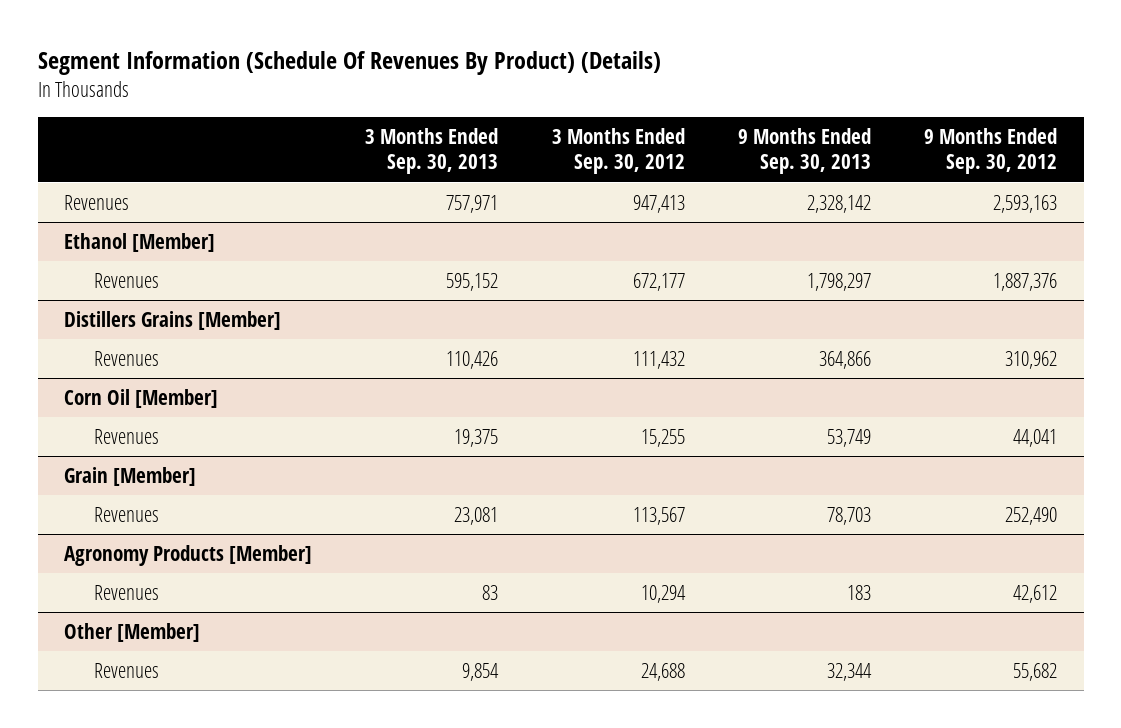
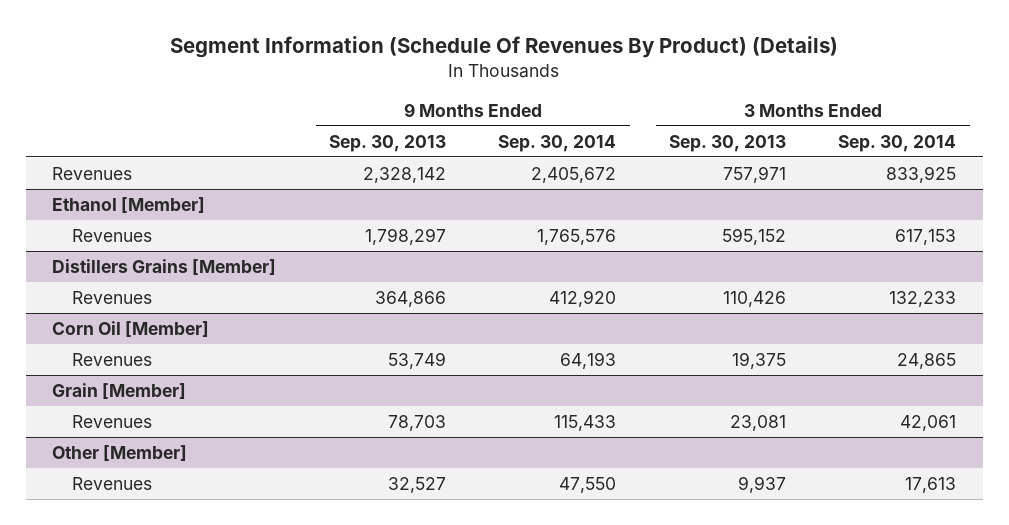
[551,127,685,175] 3 Months Ended Sep. 30, 2012 -> none
[924,127,1058,175] 9 Months Ended Sep. 30, 2012 -> none
none -> [498,134,617,152] Sep. 30, 2014
none -> [838,134,957,152] Sep. 30, 2014
[64,544,313,566] Agronomy Products [Member] -> none
[93,584,159,600] Revenues -> none
[462,662,500,681] 9,854 -> [737,475,786,493] 9,937
[826,662,872,681] 32,344 -> [387,476,446,493] 32,527

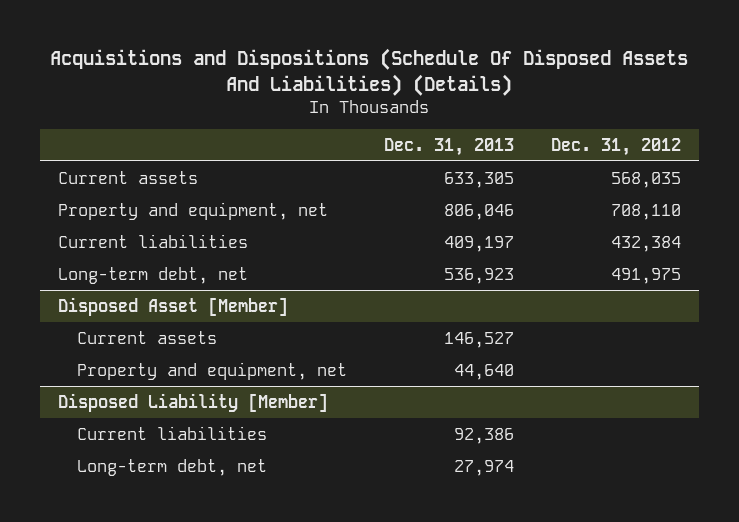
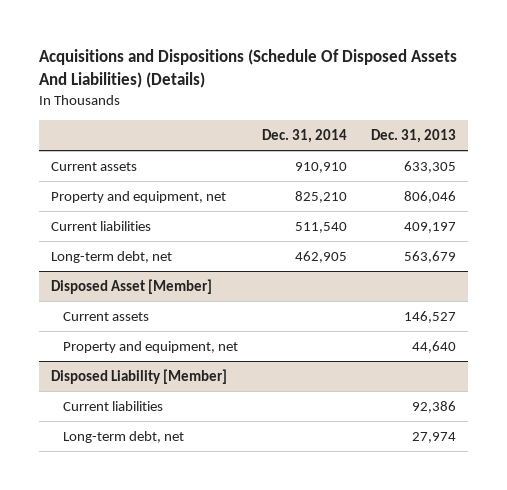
[550,137,681,156] Dec. 31, 2012 -> none
none -> [261,128,347,143] Dec. 31, 2014
[443,267,514,284] 536,923 -> [403,250,456,263] 563,679

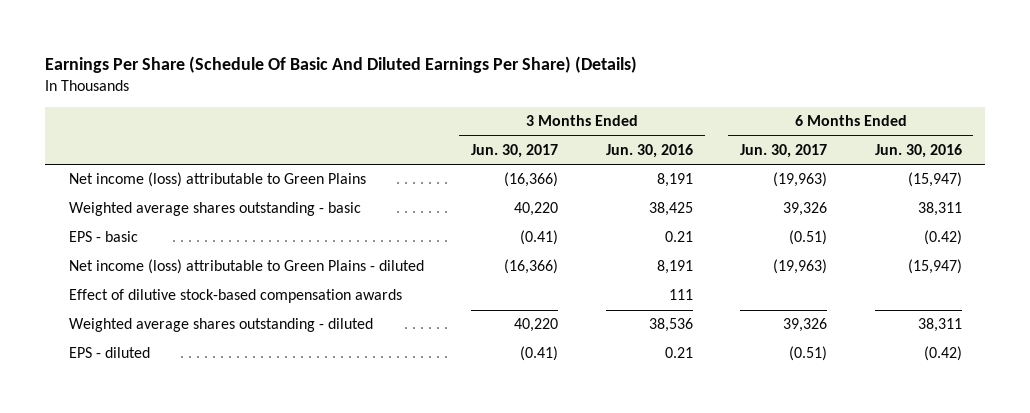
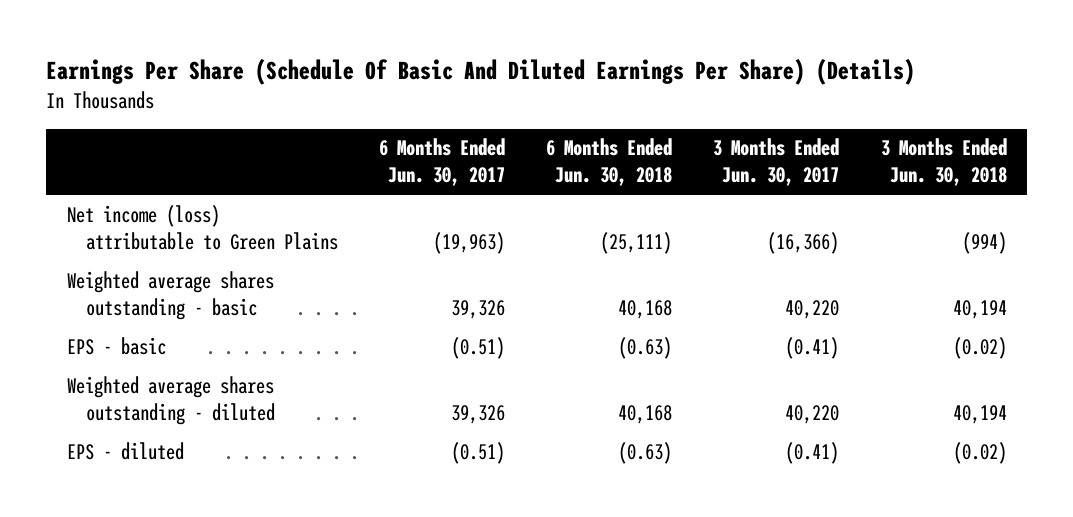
[605,143,693,158] Jun. 30, 2016 -> none
[874,143,962,158] Jun. 30, 2016 -> none
none -> [546,138,673,187] 6 Months Ended Jun. 30, 2018
none -> [880,138,1007,187] 3 Months Ended Jun. 30, 2018
[68,259,424,275] Net income (loss) attributable to Green Plains - diluted -> none
[68,289,402,304] Effect of dilutive stock-based compensation awards -> none

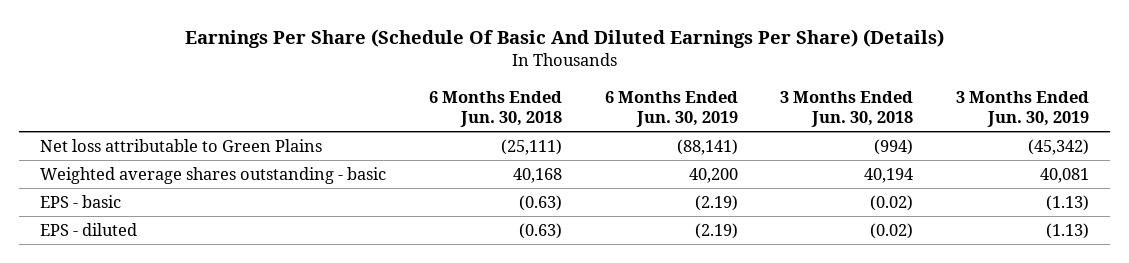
[379,138,506,187] 6 Months Ended Jun. 30, 2017 -> none
[713,138,840,187] 3 Months Ended Jun. 30, 2017 -> none
none -> [604,90,738,127] 6 Months Ended Jun. 30, 2019
none -> [955,90,1089,127] 3 Months Ended Jun. 30, 2019
[66,204,339,250] Net income (loss) attributable to Green Plains -> [40,138,323,152] Net loss attributable to Green Plains
[66,375,276,425] Weighted average shares outstanding - diluted -> none

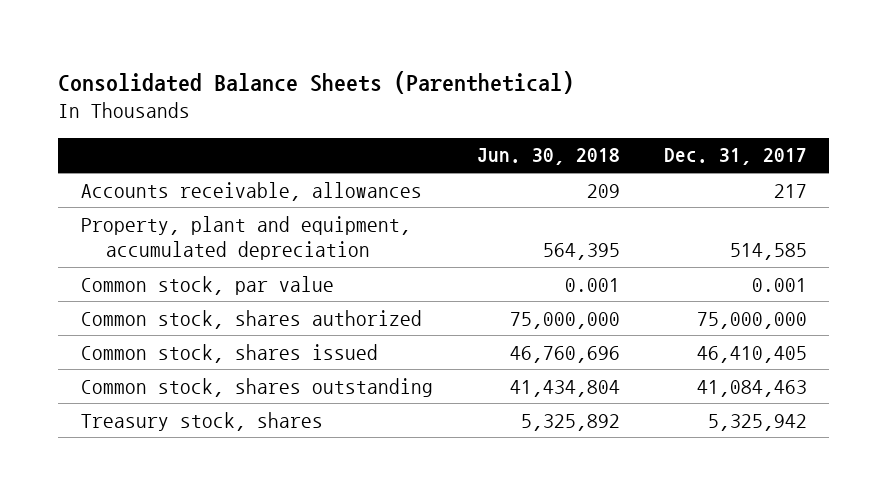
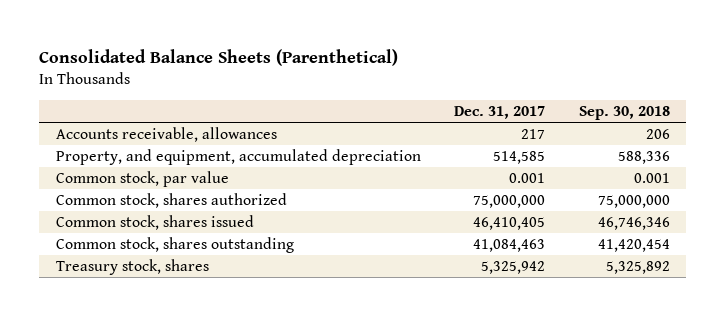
[476,148,620,166] Jun. 30, 2018 -> none
none -> [578,105,670,120] Sep. 30, 2018
[80,215,411,261] Property, plant and equipment, accumulated depreciation -> [56,148,422,165] Property, and equipment, accumulated depreciation

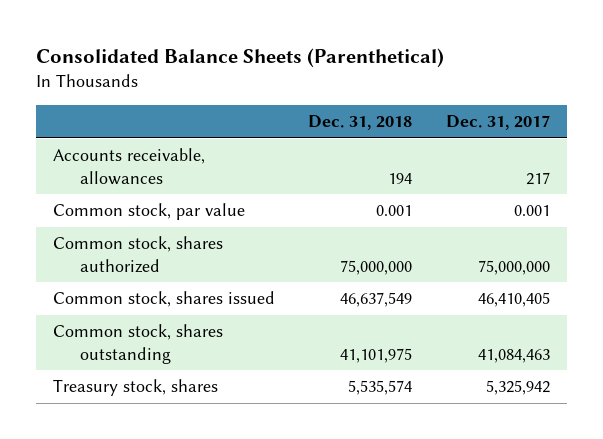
[578,105,670,120] Sep. 30, 2018 -> none
none -> [308,115,413,131] Dec. 31, 2018
[56,148,422,165] Property, and equipment, accumulated depreciation -> none

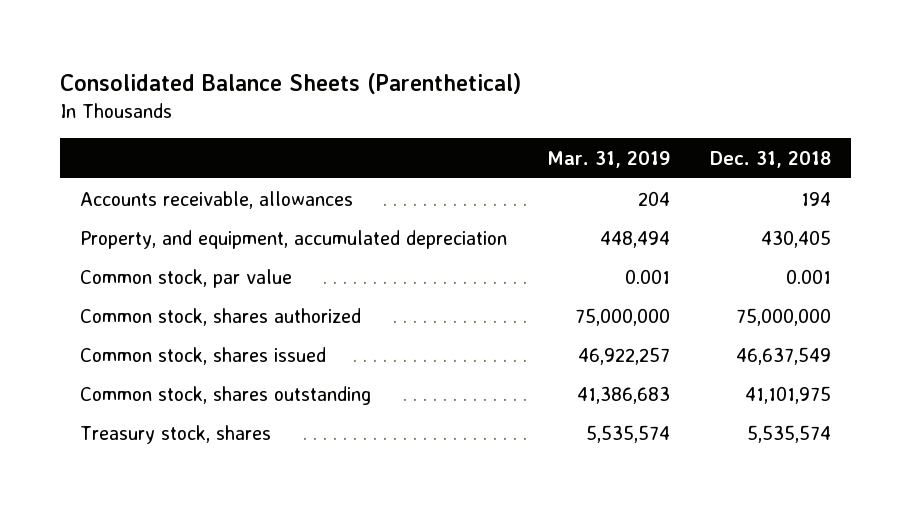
[446,115,551,131] Dec. 31, 2017 -> none
none -> [547,150,671,168] Mar. 31, 2019
none -> [79,229,507,249] Property, and equipment, accumulated depreciation

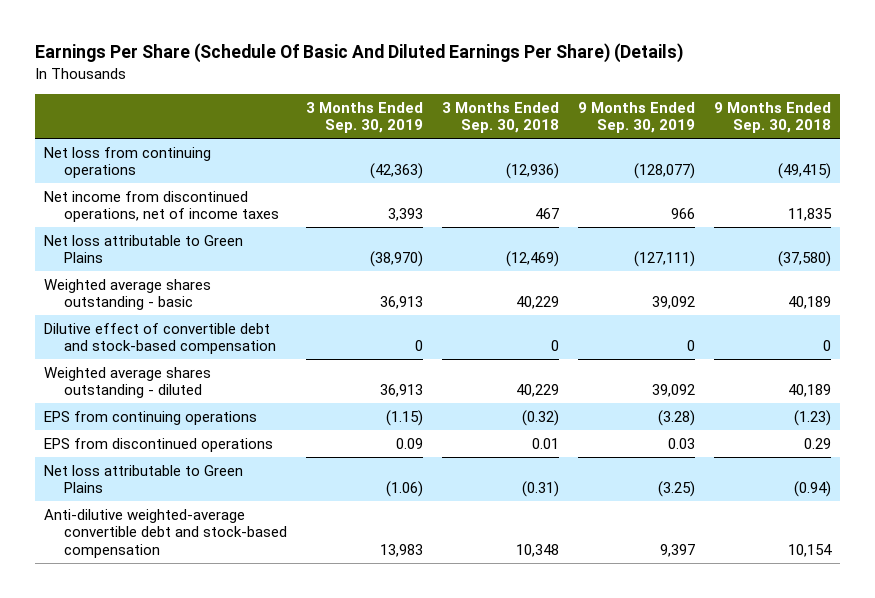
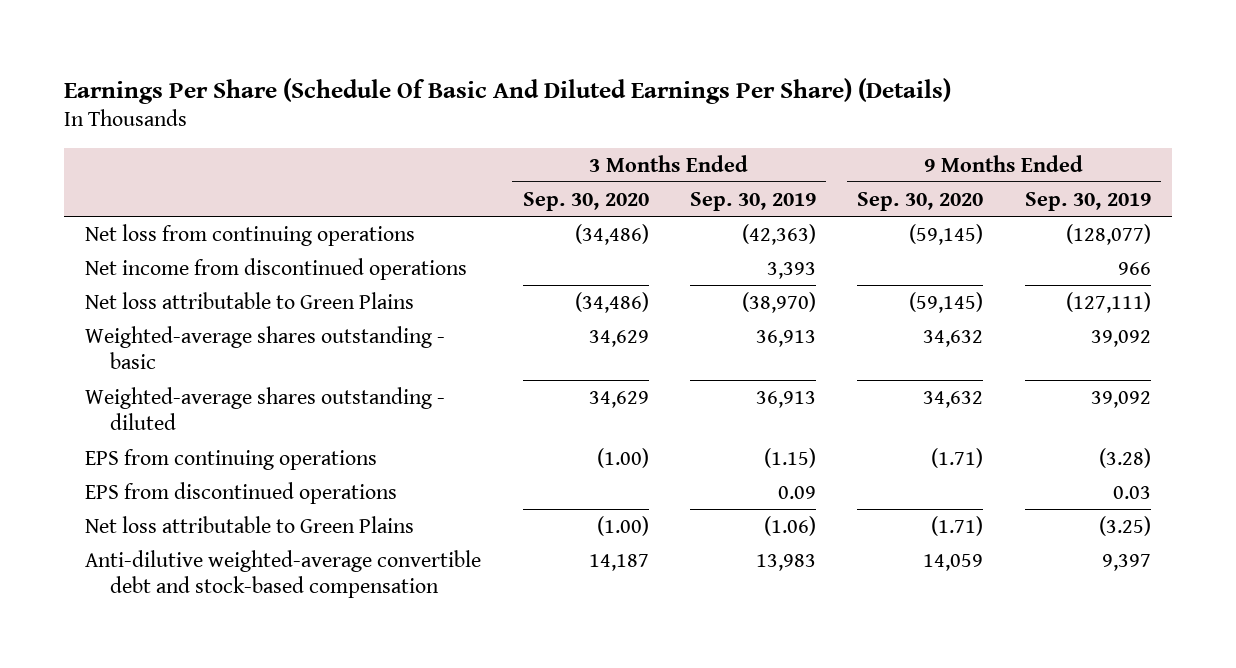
[441,101,559,134] 3 Months Ended Sep. 30, 2018 -> none
[713,101,831,134] 9 Months Ended Sep. 30, 2018 -> none
none -> [522,191,649,211] Sep. 30, 2020
none -> [857,191,984,211] Sep. 30, 2020
[44,190,280,223] Net income from discontinued operations, net of income taxes -> [85,257,468,280] Net income from discontinued operations
[44,322,277,355] Dilutive effect of convertible debt and stock-based compensation -> none
[44,278,212,311] Weighted average shares outstanding - basic -> [85,325,446,370] Weighted-average shares outstanding - basic
[44,366,212,399] Weighted average shares outstanding - diluted -> [85,386,446,431] Weighted-average shares outstanding - diluted

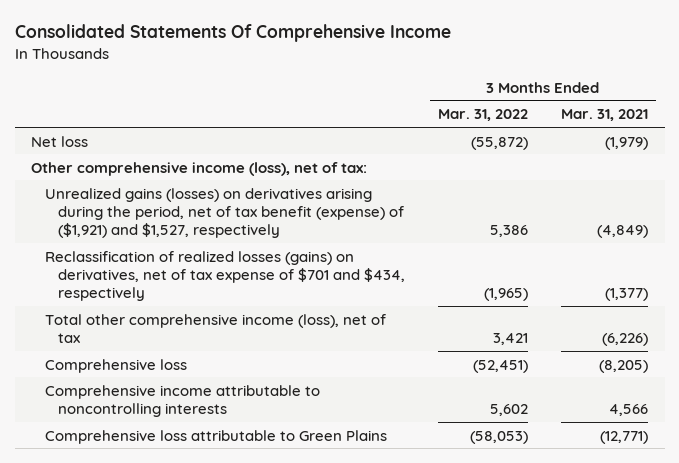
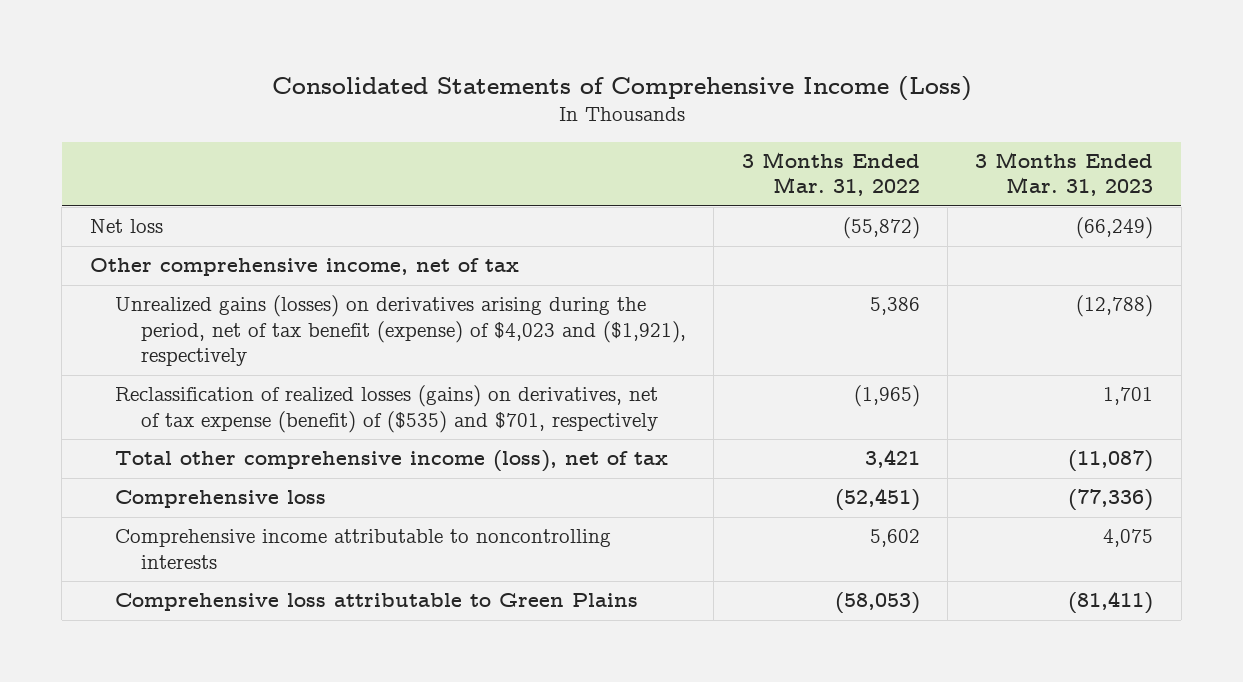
[14,24,451,43] Consolidated Statements Of Comprehensive Income -> [271,75,972,101] Consolidated Statements of Comprehensive Income (Loss)
[561,109,649,122] Mar. 31, 2021 -> none
none -> [975,151,1154,197] 3 Months Ended Mar. 31, 2023
[31,161,368,176] Other comprehensive income (loss), net of tax: -> [89,258,519,277] Other comprehensive income, net of tax
[44,187,405,239] Unrealized gains (losses) on derivatives arising during the period, net of tax benefit (expense) of ($1,921) and $1,527, respectively -> [115,295,687,367] Unrealized gains (losses) on derivatives arising during the period, net of tax benefit (expense) of $4,023 and ($1,921), respectively
[44,250,406,302] Reclassification of realized losses (gains) on derivatives, net of tax expense of $701 and $434, respectively -> [115,385,659,433] Reclassification of realized losses (gains) on derivatives, net of tax expense (benefit) of ($535) and $701, respectively

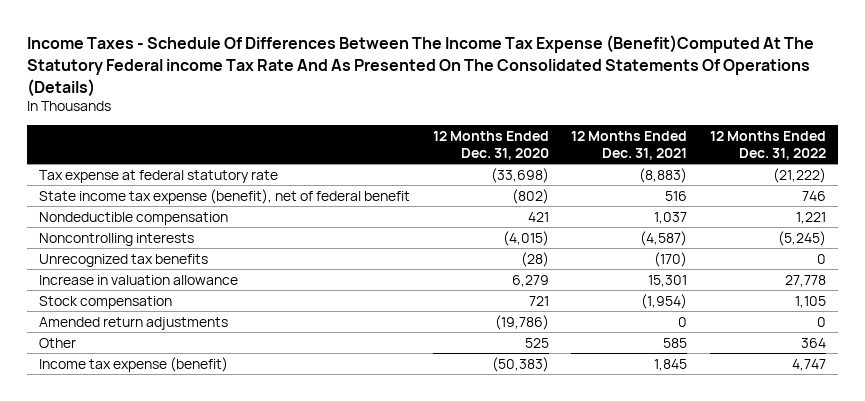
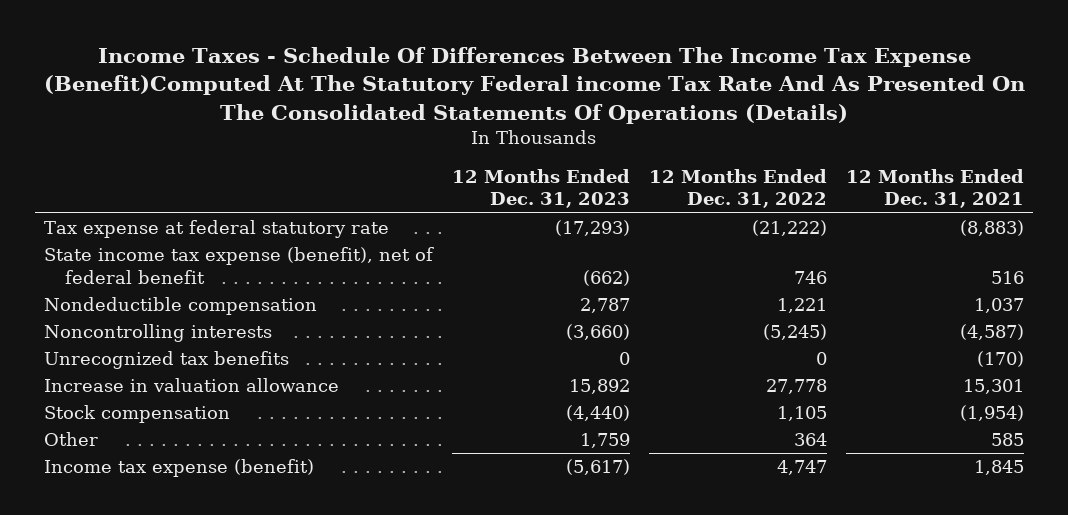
[432,131,549,160] 12 Months Ended Dec. 31, 2020 -> none
none -> [452,168,631,209] 12 Months Ended Dec. 31, 2023
[38,316,228,330] Amended return adjustments -> none

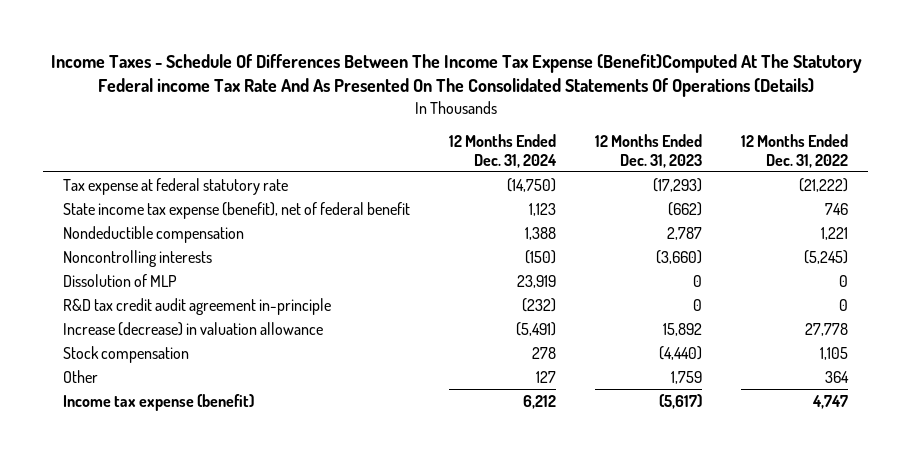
[845,168,1024,209] 12 Months Ended Dec. 31, 2021 -> none
none -> [449,133,558,168] 12 Months Ended Dec. 31, 2024
[44,351,290,370] Unrecognized tax benefits -> [62,273,177,287] Dissolution of MLP
none -> [62,297,331,315] R&D tax credit audit agreement in-principle
[44,378,340,393] Increase in valuation allowance -> [62,321,323,336] Increase (decrease) in valuation allowance

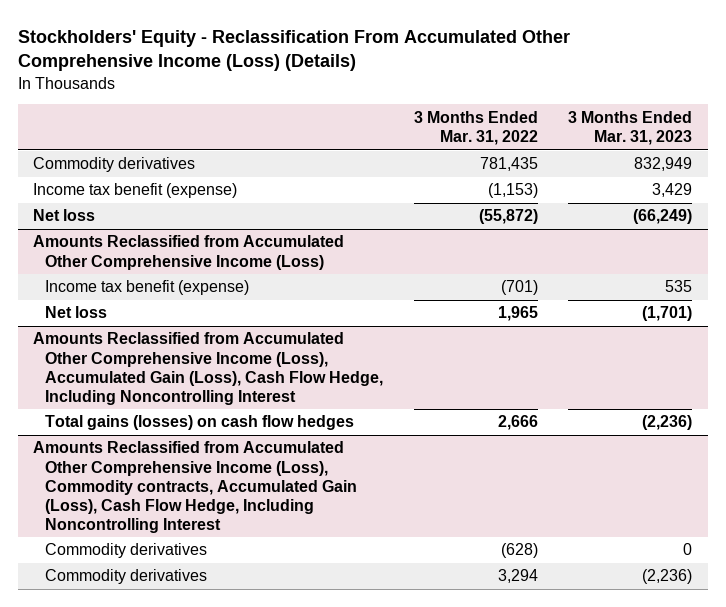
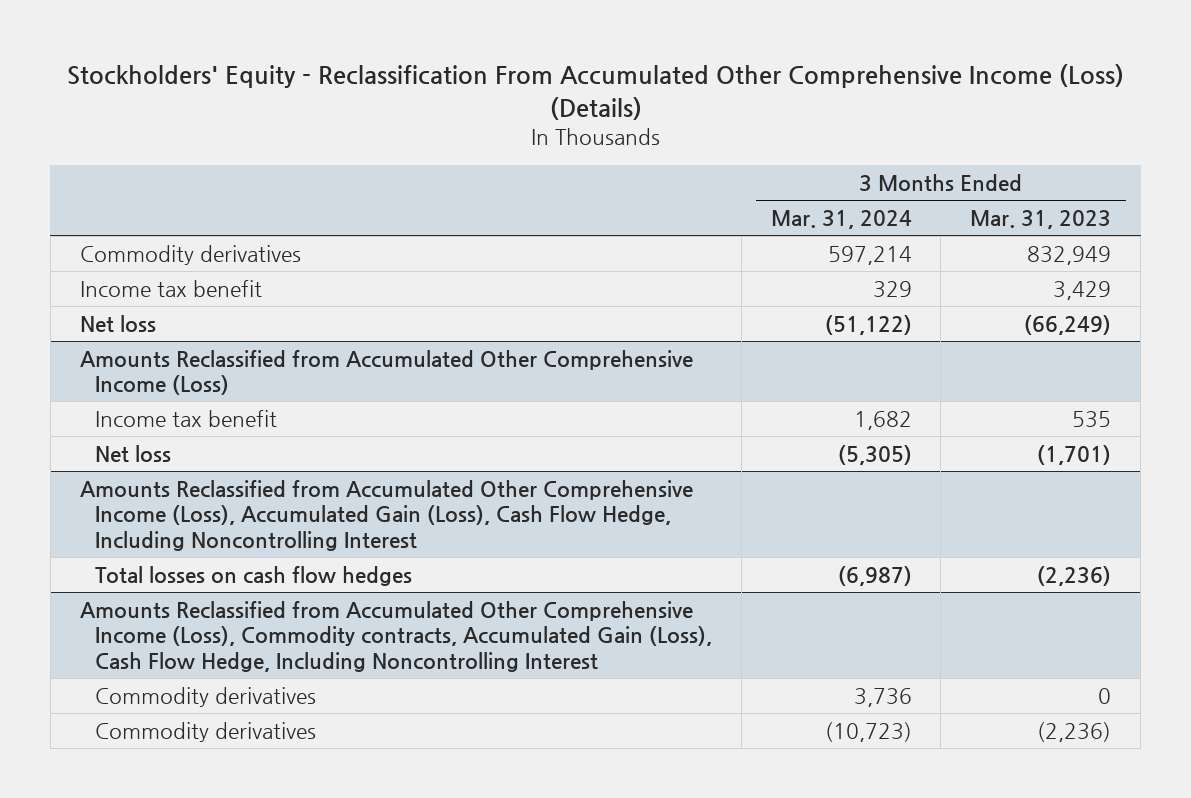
[413,110,538,145] 3 Months Ended Mar. 31, 2022 -> none
none -> [770,209,912,229] Mar. 31, 2024
[33,183,238,199] Income tax benefit (expense) -> [79,279,262,297] Income tax benefit
[44,280,249,296] Income tax benefit (expense) -> [94,409,277,427] Income tax benefit
[44,415,354,431] Total gains (losses) on cash flow hedges -> [94,565,412,586] Total losses on cash flow hedges

